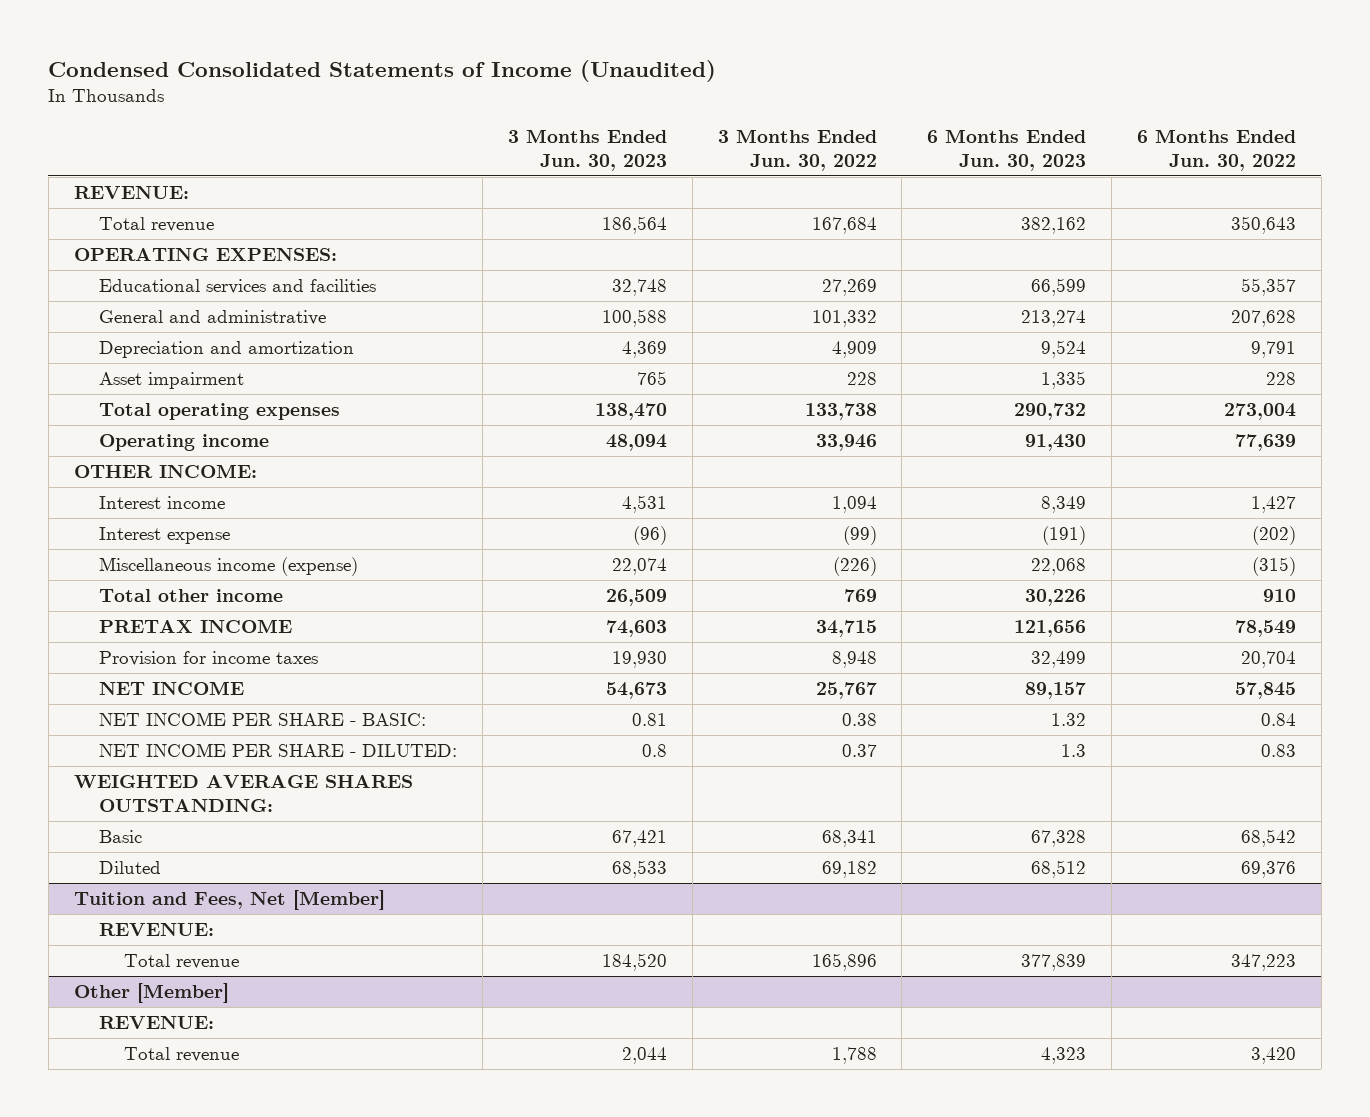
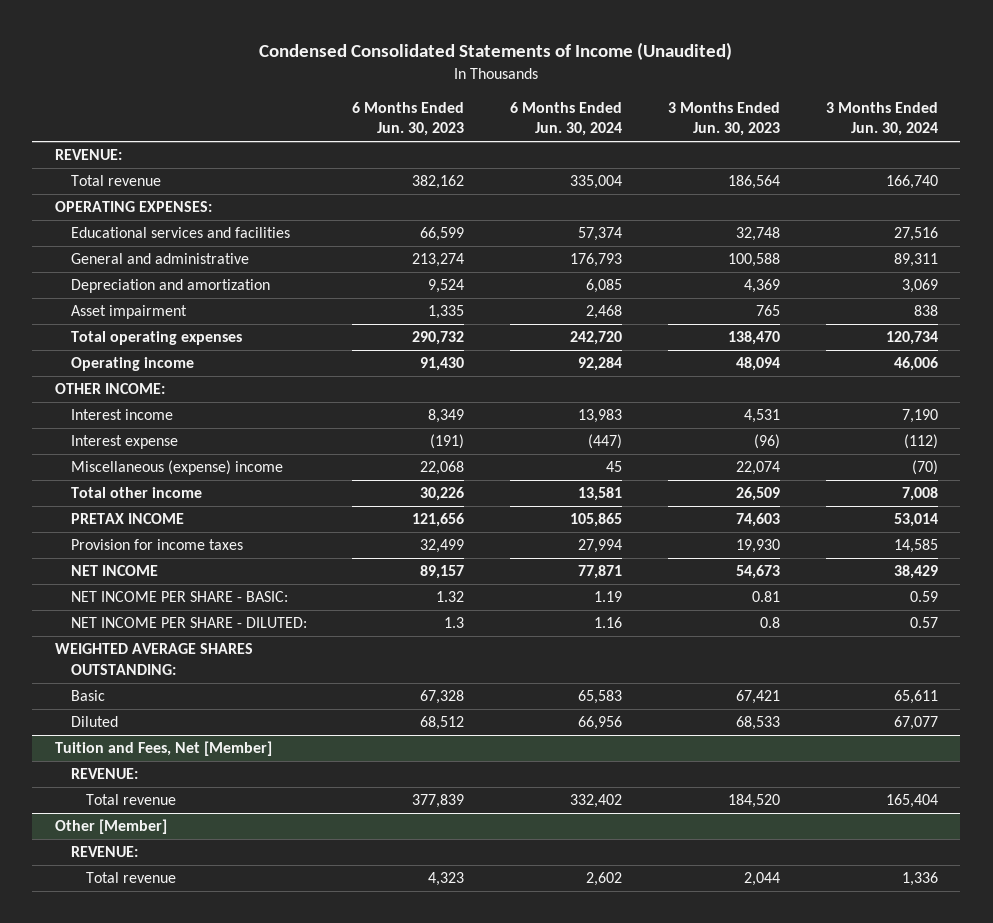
[717,129,877,171] 3 Months Ended Jun. 30, 2022 -> none
[1137,129,1297,171] 6 Months Ended Jun. 30, 2022 -> none
none -> [510,102,623,137] 6 Months Ended Jun. 30, 2024
none -> [825,102,938,137] 3 Months Ended Jun. 30, 2024
[99,556,359,576] Miscellaneous income (expense) -> [70,460,283,476] Miscellaneous (expense) income

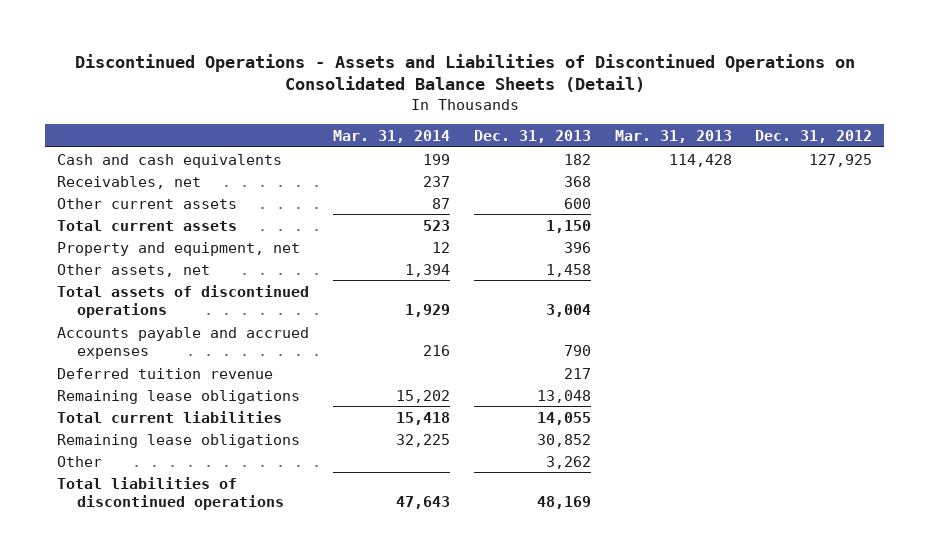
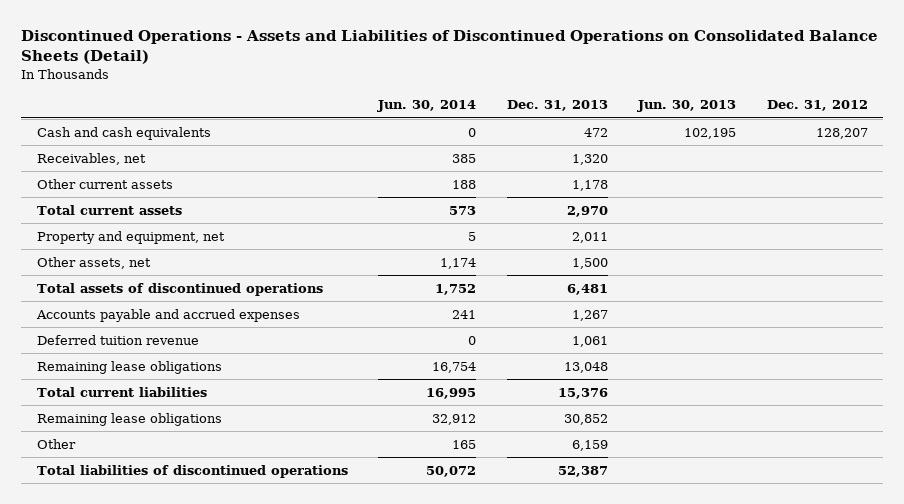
[332,129,450,143] Mar. 31, 2014 -> none
[614,129,732,143] Mar. 31, 2013 -> none
none -> [377,100,477,113] Jun. 30, 2014
none -> [637,100,737,113] Jun. 30, 2013
[563,153,591,165] 182 -> [583,127,608,137] 472
[809,153,873,167] 127,925 -> [815,127,868,139] 128,207
[563,175,591,187] 368 -> [571,153,608,165] 1,320
[563,197,591,209] 600 -> [571,179,608,191] 1,178
[545,219,591,233] 1,150 -> [566,205,608,217] 2,970
[563,241,591,253] 396 -> [571,231,608,243] 2,011
[545,263,591,277] 1,458 -> [571,257,608,269] 1,500
[545,304,591,318] 3,004 -> [566,283,608,295] 6,481
[563,345,591,357] 790 -> [571,309,608,321] 1,267
[563,367,591,379] 217 -> [571,335,608,347] 1,061
[536,411,591,425] 14,055 -> [557,387,608,399] 15,376
[545,455,591,469] 3,262 -> [571,439,608,451] 6,159
[536,496,591,510] 48,169 -> [557,465,608,477] 52,387

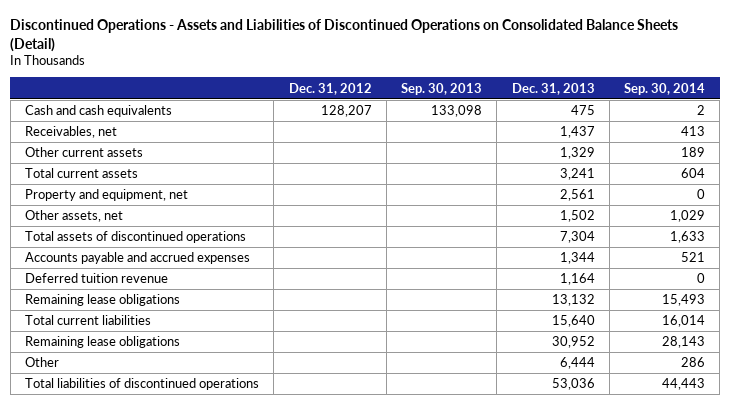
[377,100,477,113] Jun. 30, 2014 -> none
[637,100,737,113] Jun. 30, 2013 -> none
none -> [401,82,483,95] Sep. 30, 2013
none -> [624,82,706,95] Sep. 30, 2014
[583,127,608,137] 472 -> [570,105,595,116] 475
[571,153,608,165] 1,320 -> [559,126,595,139] 1,437
[571,179,608,191] 1,178 -> [559,147,595,160] 1,329
[566,205,608,217] 2,970 -> [559,168,595,181] 3,241
[571,231,608,243] 2,011 -> [559,189,595,202] 2,561
[571,257,608,269] 1,500 -> [559,210,595,223] 1,502
[566,283,608,295] 6,481 -> [559,231,595,244] 7,304
[571,309,608,321] 1,267 -> [559,252,595,265] 1,344
[571,335,608,347] 1,061 -> [559,273,595,286] 1,164
[563,361,608,373] 13,048 -> [551,294,595,307] 13,132
[557,387,608,399] 15,376 -> [551,315,595,328] 15,640
[563,413,608,425] 30,852 -> [551,336,595,349] 30,952
[571,439,608,451] 6,159 -> [559,357,595,370] 6,444
[557,465,608,477] 52,387 -> [551,378,595,391] 53,036

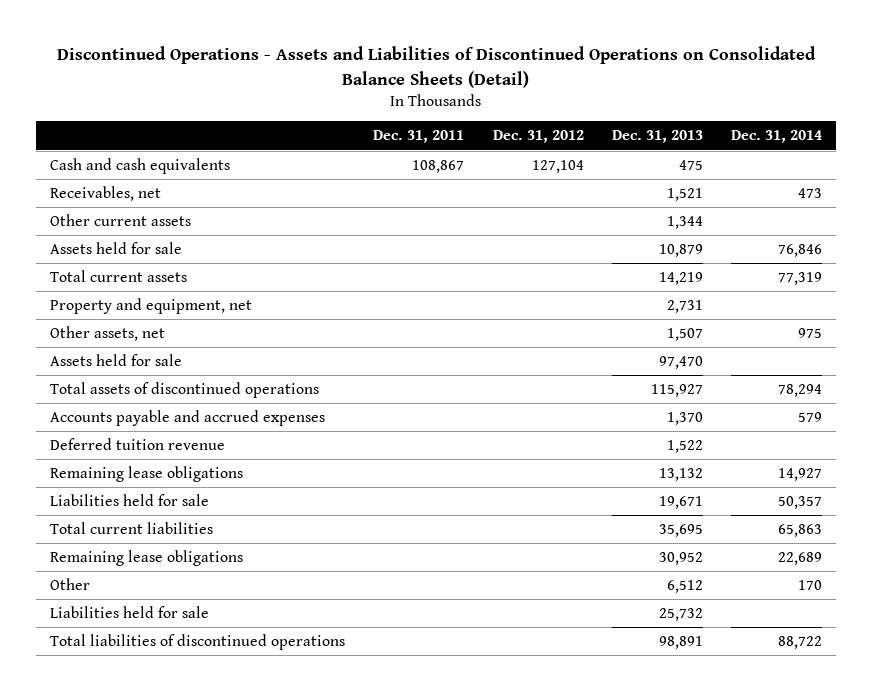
[401,82,483,95] Sep. 30, 2013 -> none
[624,82,706,95] Sep. 30, 2014 -> none
none -> [373,130,465,144] Dec. 31, 2011
none -> [730,130,822,144] Dec. 31, 2014
[320,105,372,118] 128,207 -> [531,160,584,174] 127,104
[559,126,595,139] 1,437 -> [666,188,703,202] 1,521
[559,147,595,160] 1,329 -> [666,216,703,230] 1,344
none -> [50,242,183,255] Assets held for sale
[559,168,595,181] 3,241 -> [658,272,703,286] 14,219
[559,189,595,202] 2,561 -> [666,300,703,314] 2,731
[559,210,595,223] 1,502 -> [666,328,703,342] 1,507
none -> [50,354,183,367] Assets held for sale
[559,231,595,244] 7,304 -> [650,384,703,398] 115,927
[559,252,595,265] 1,344 -> [666,412,703,426] 1,370
[559,273,595,286] 1,164 -> [666,440,703,454] 1,522
none -> [50,494,210,507] Liabilities held for sale
[551,315,595,328] 15,640 -> [658,524,703,538] 35,695
[559,357,595,370] 6,444 -> [666,580,703,594] 6,512
none -> [50,606,210,619] Liabilities held for sale
[551,378,595,391] 53,036 -> [658,636,703,650] 98,891

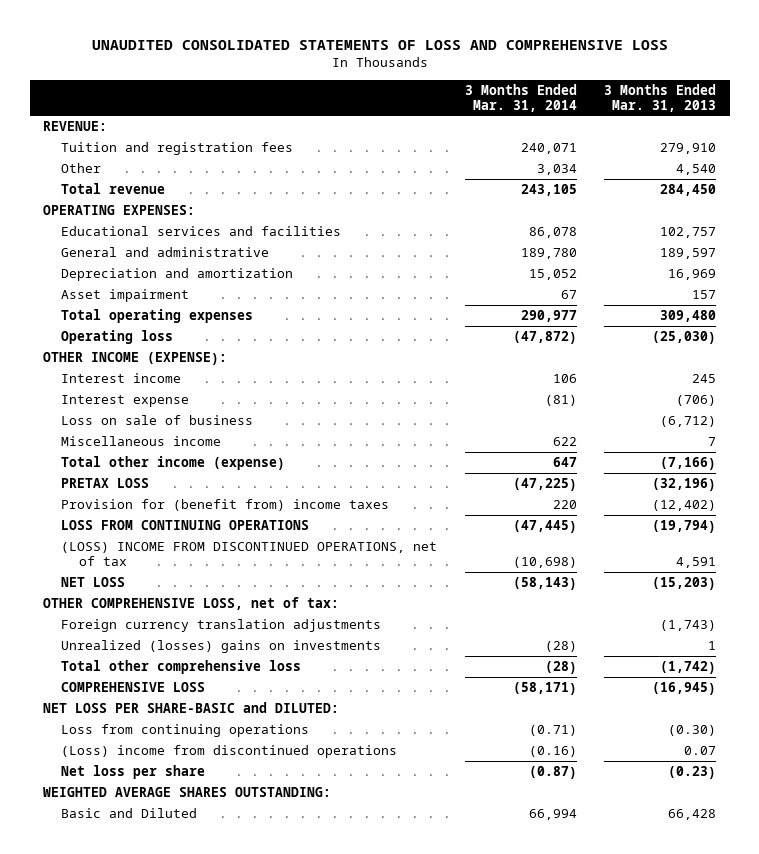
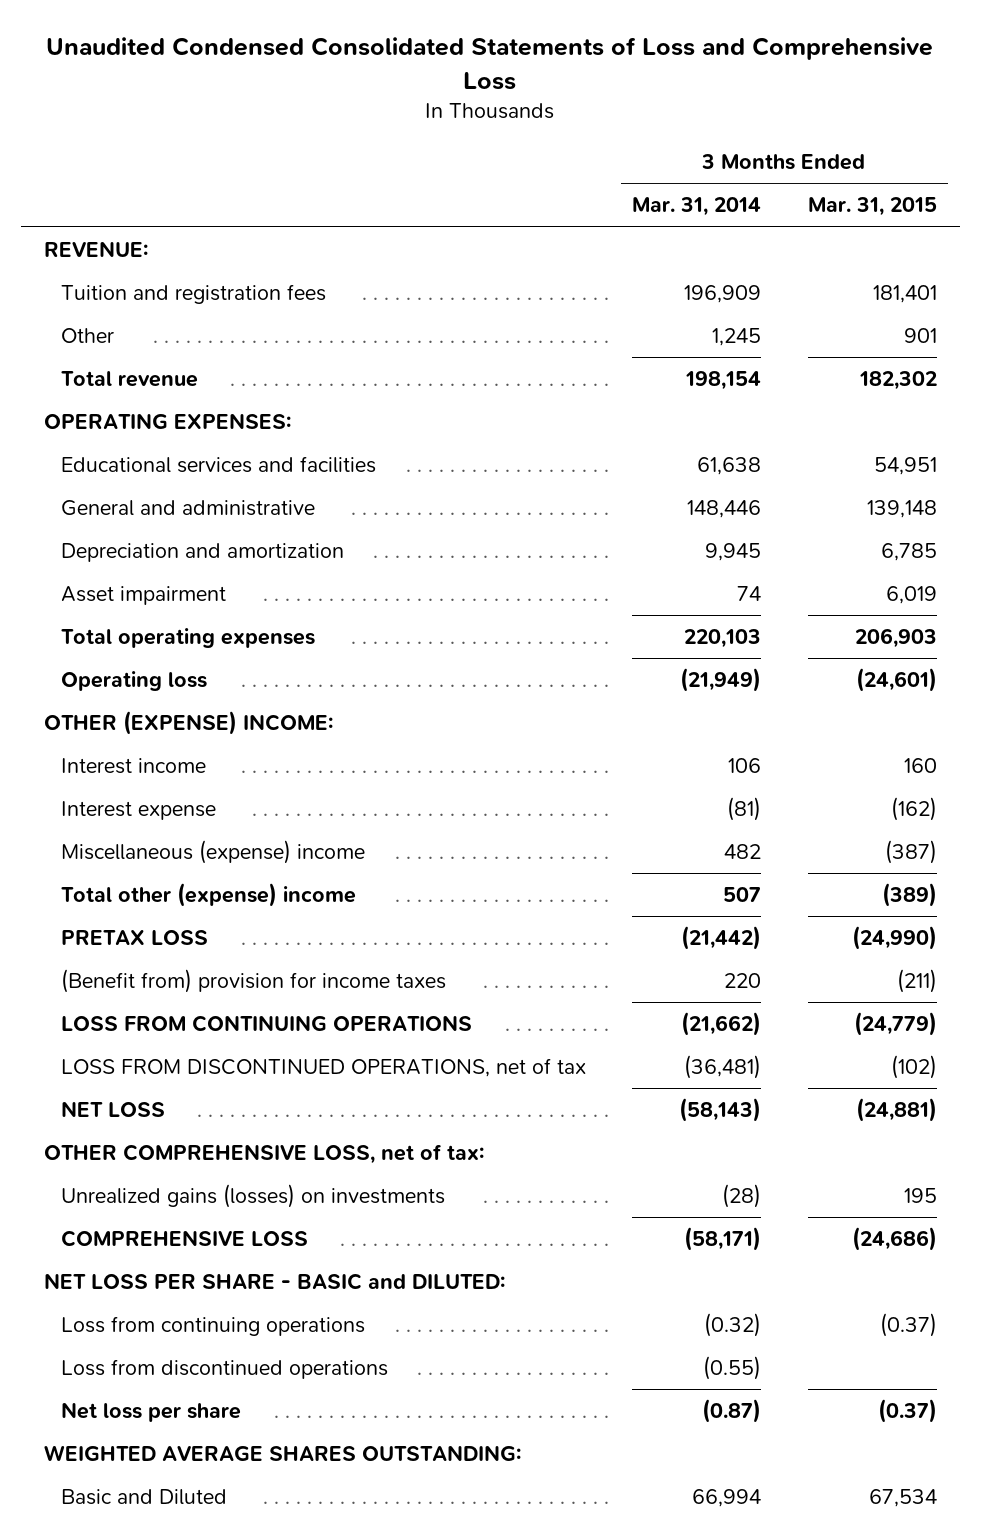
[91,39,668,50] UNAUDITED CONSOLIDATED STATEMENTS OF LOSS AND COMPREHENSIVE LOSS -> [46,37,934,90] Unaudited Condensed Consolidated Statements of Loss and Comprehensive Loss
[603,83,716,112] 3 Months Ended Mar. 31, 2013 -> none
none -> [807,197,937,217] Mar. 31, 2015
[520,143,577,155] 240,071 -> [684,285,762,304] 196,909
[536,164,577,176] 3,034 -> [712,328,762,347] 1,245
[520,184,577,197] 243,105 -> [685,371,762,391] 198,154
[528,227,577,239] 86,078 -> [697,457,762,476] 61,638
[520,248,577,260] 189,780 -> [687,500,762,519] 148,446
[528,269,577,281] 15,052 -> [705,543,762,562] 9,945
[560,290,577,300] 67 -> [737,586,762,602] 74
[520,310,577,323] 290,977 -> [684,629,762,649] 220,103
[512,331,577,345] (47,872) -> [680,668,762,693] (21,949)
[43,352,228,366] OTHER INCOME (EXPENSE): -> [44,711,334,736] OTHER (EXPENSE) INCOME:
[61,415,254,426] Loss on sale of business -> none
[61,436,222,447] Miscellaneous income -> [60,840,365,865] Miscellaneous (expense) income
[552,437,577,447] 622 -> [724,844,762,860] 482
[61,456,286,471] Total other income (expense) -> [60,883,356,908] Total other (expense) income
[552,457,577,468] 647 -> [723,887,762,903] 507
[512,478,577,492] (47,225) -> [681,926,762,951] (21,442)
[61,499,390,512] Provision for (benefit from) income taxes -> [60,969,446,994] (Benefit from) provision for income taxes
[512,520,577,534] (47,445) -> [681,1012,762,1037] (21,662)
[61,542,438,566] (LOSS) INCOME FROM DISCONTINUED OPERATIONS, net of tax -> [60,1058,586,1078] LOSS FROM DISCONTINUED OPERATIONS, net of tax
[512,556,577,568] (10,698) -> [684,1055,762,1080] (36,481)
[61,619,382,633] Foreign currency translation adjustments -> none
[61,660,302,675] Total other comprehensive loss -> none
[61,640,382,654] Unrealized (losses) gains on investments -> [60,1184,445,1209] Unrealized gains (losses) on investments
[43,702,340,714] NET LOSS PER SHARE-BASIC and DILUTED: -> [44,1273,506,1291] NET LOSS PER SHARE - BASIC and DILUTED:
[528,725,577,737] (0.71) -> [704,1313,762,1338] (0.32)
[61,745,398,759] (Loss) income from discontinued operations -> [60,1359,388,1380] Loss from discontinued operations
[528,746,577,758] (0.16) -> [703,1356,762,1381] (0.55)

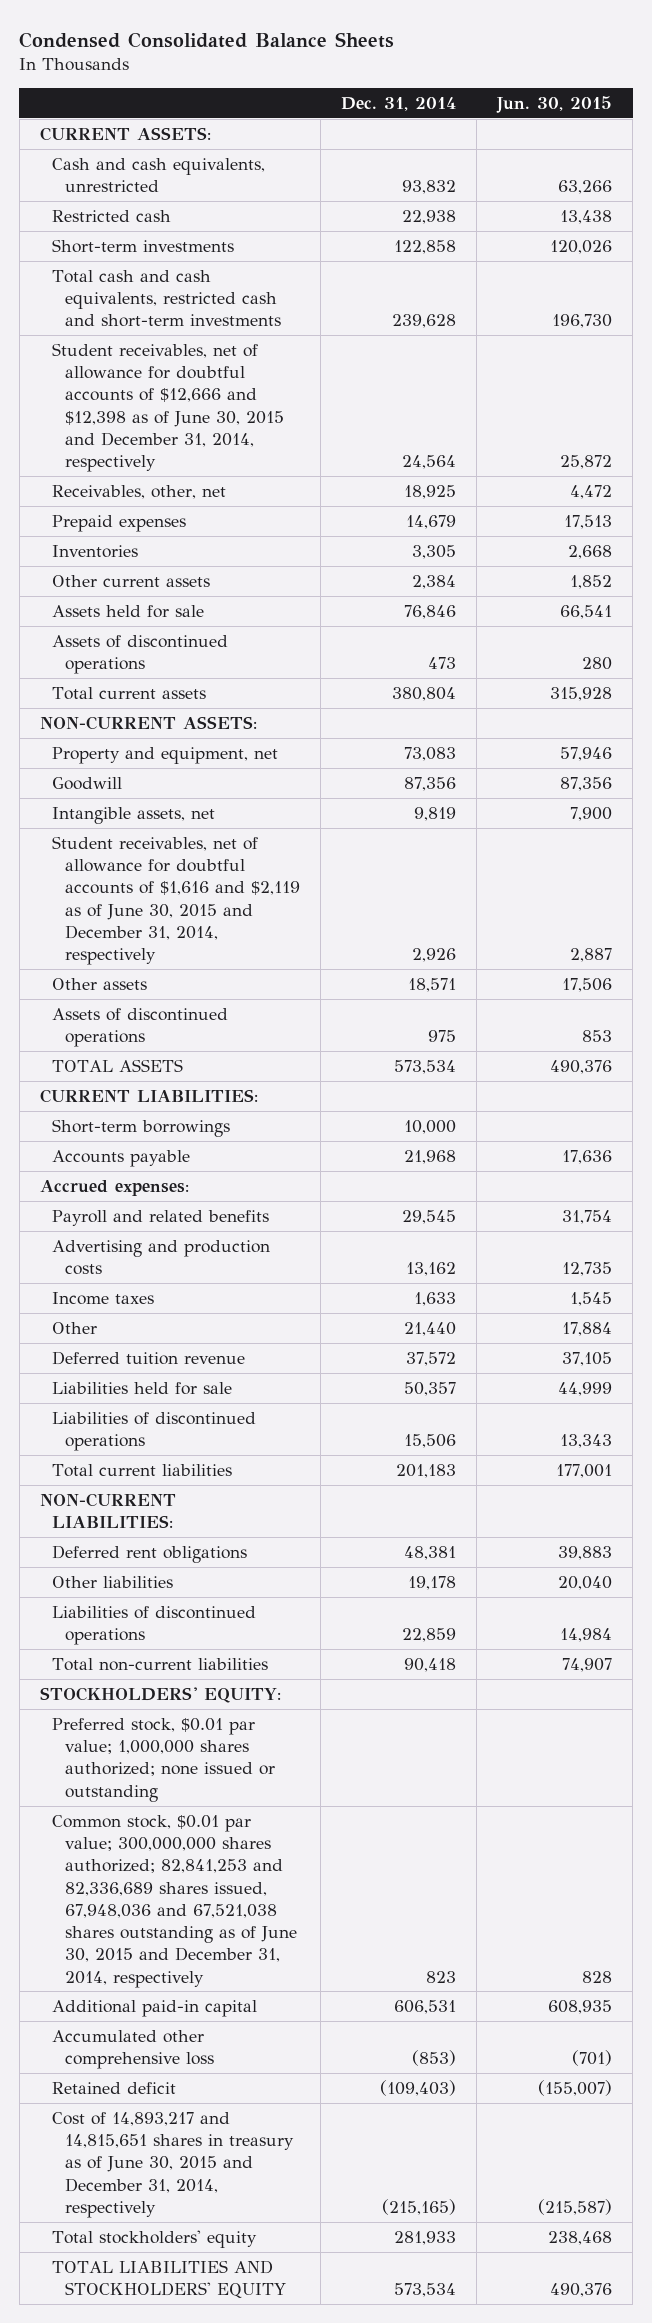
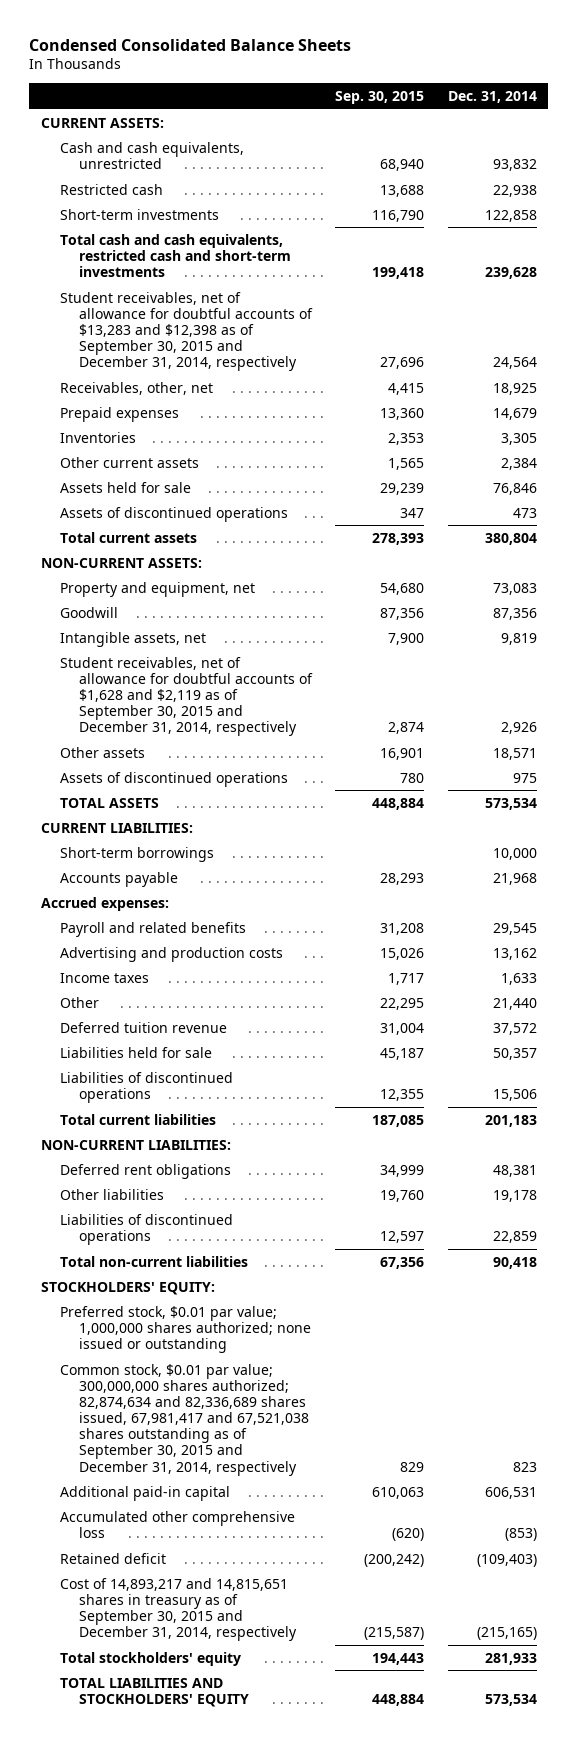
[496,95,613,113] Jun. 30, 2015 -> none
none -> [335,90,425,104] Sep. 30, 2015
[52,342,285,473] Student receivables, net of allowance for doubtful accounts of $12,666 and $12,398 as of June 30, 2015 and December 31, 2014, respectively -> [59,291,313,372] Student receivables, net of allowance for doubtful accounts of $13,283 and $12,398 as of September 30, 2015 and December 31, 2014, respectively
[52,835,301,966] Student receivables, net of allowance for doubtful accounts of $1,616 and $2,119 as of June 30, 2015 and December 31, 2014, respectively -> [59,656,313,737] Student receivables, net of allowance for doubtful accounts of $1,628 and $2,119 as of September 30, 2015 and December 31, 2014, respectively
[52,1814,298,1988] Common stock, $0.01 par value; 300,000,000 shares authorized; 82,841,253 and 82,336,689 shares issued, 67,948,036 and 67,521,038 shares outstanding as of June 30, 2015 and December 31, 2014, respectively -> [59,1363,309,1476] Common stock, $0.01 par value; 300,000,000 shares authorized; 82,874,634 and 82,336,689 shares issued, 67,981,417 and 67,521,038 shares outstanding as of September 30, 2015 and December 31, 2014, respectively
[52,2111,295,2218] Cost of 14,893,217 and 14,815,651 shares in treasury as of June 30, 2015 and December 31, 2014, respectively -> [59,1577,297,1642] Cost of 14,893,217 and 14,815,651 shares in treasury as of September 30, 2015 and December 31, 2014, respectively

